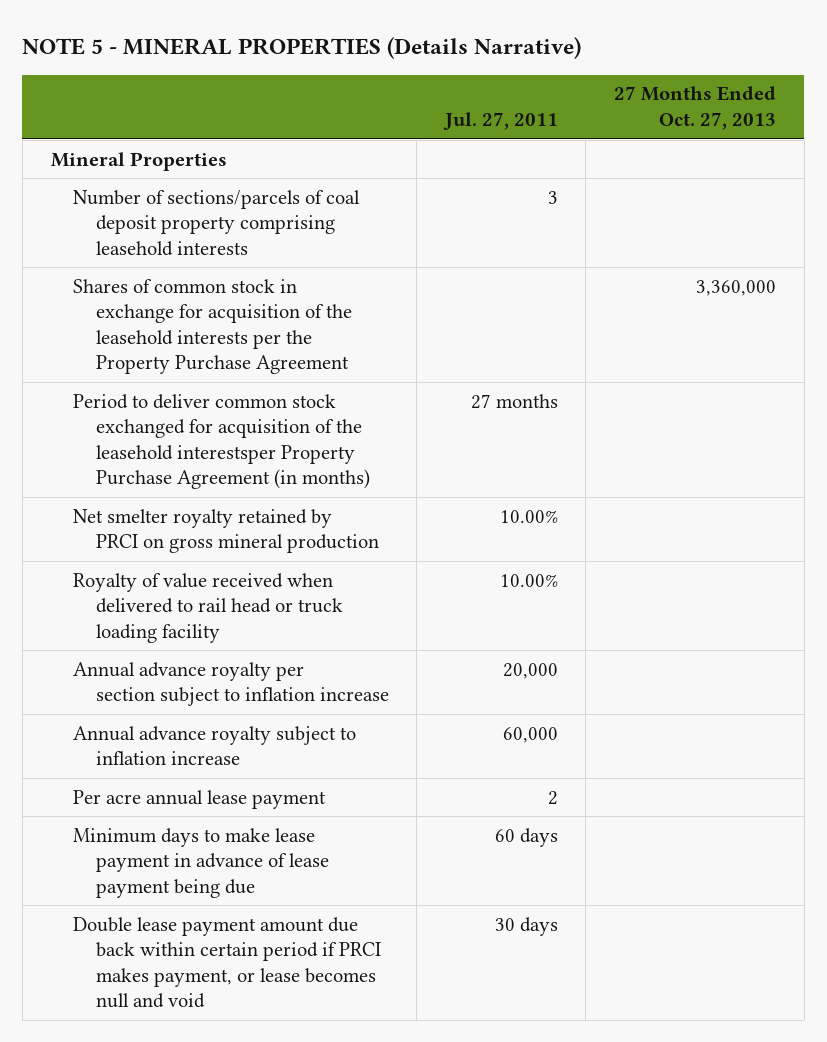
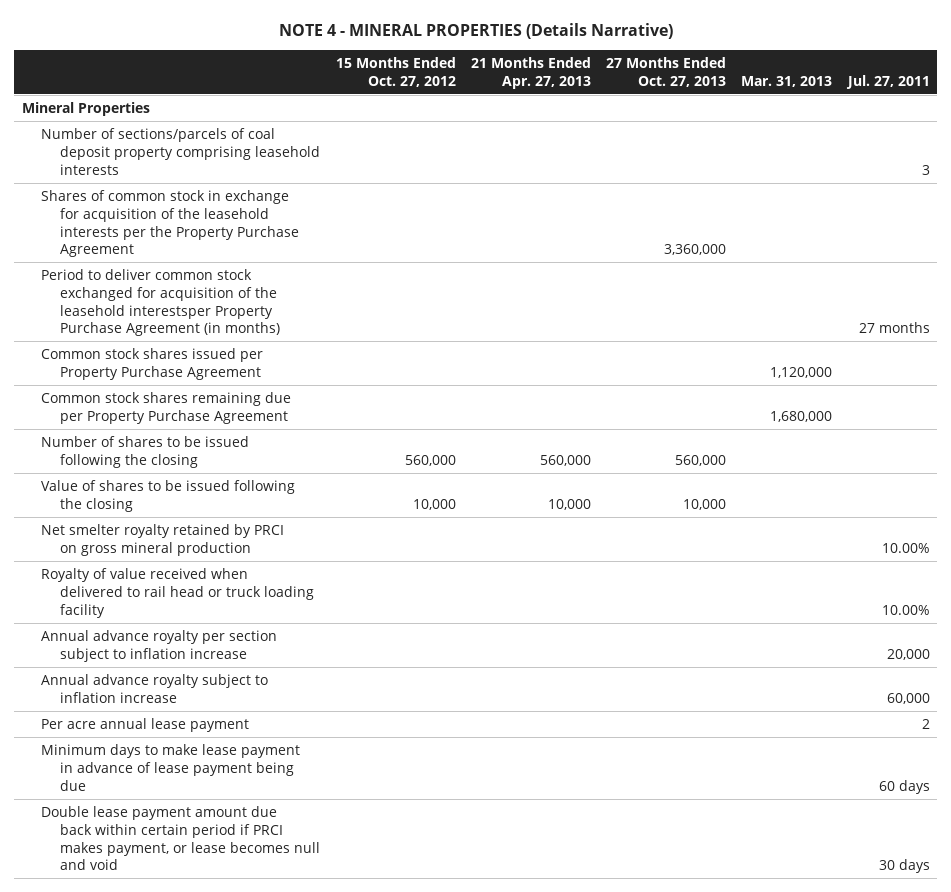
[22,37,582,60] NOTE 5 - MINERAL PROPERTIES (Details Narrative) -> [278,22,673,39] NOTE 4 - MINERAL PROPERTIES (Details Narrative)
none -> [335,57,456,87] 15 Months Ended Oct. 27, 2012
none -> [470,57,591,89] 21 Months Ended Apr. 27, 2013
none -> [741,75,833,87] Mar. 31, 2013
none -> [40,348,263,380] Common stock shares issued per Property Purchase Agreement
none -> [40,392,291,424] Common stock shares remaining due per Property Purchase Agreement
none -> [40,436,249,468] Number of shares to be issued following the closing
none -> [40,480,295,512] Value of shares to be issued following the closing

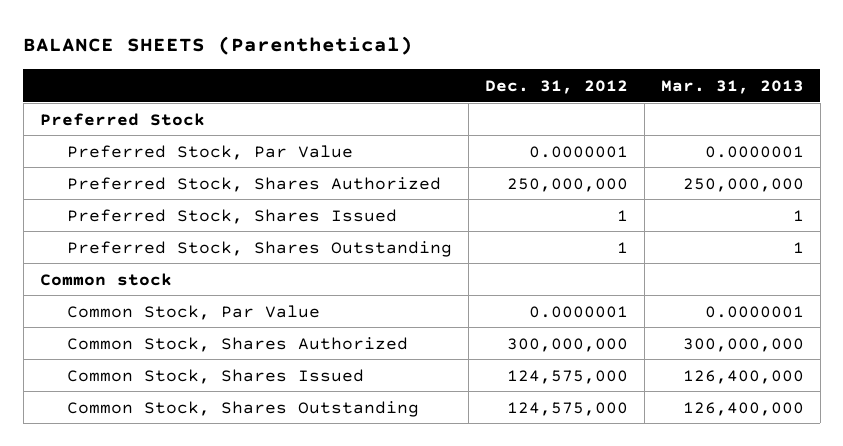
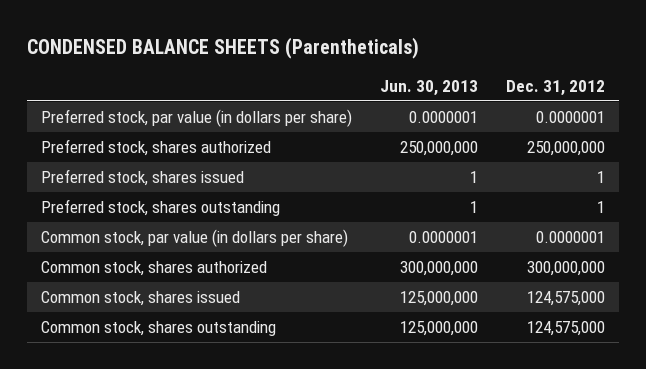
[23,36,414,56] BALANCE SHEETS (Parenthetical) -> [26,36,419,59] CONDENSED BALANCE SHEETS (Parentheticals)
[660,79,804,94] Mar. 31, 2013 -> none
none -> [379,79,478,96] Jun. 30, 2013
[39,112,205,126] Preferred Stock -> none
[39,272,172,286] Common stock -> none
[66,144,353,160] Preferred Stock, Par Value -> [40,109,352,128] Preferred stock, par value (in dollars per share)
[66,176,441,192] Preferred Stock, Shares Authorized -> [40,139,271,157] Preferred stock, shares authorized
[66,208,397,224] Preferred Stock, Shares Issued -> [40,169,244,187] Preferred stock, shares issued
[66,240,452,257] Preferred Stock, Shares Outstanding -> [40,199,280,217] Preferred stock, shares outstanding
[66,304,320,320] Common Stock, Par Value -> [40,229,348,248] Common stock, par value (in dollars per share)
[66,336,408,352] Common Stock, Shares Authorized -> [40,261,267,277] Common stock, shares authorized
[66,368,364,384] Common Stock, Shares Issued -> [40,291,240,307] Common stock, shares issued
[66,400,419,417] Common Stock, Shares Outstanding -> [40,321,276,337] Common stock, shares outstanding

